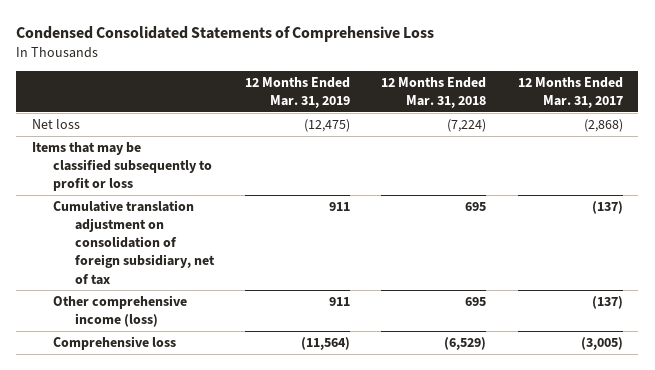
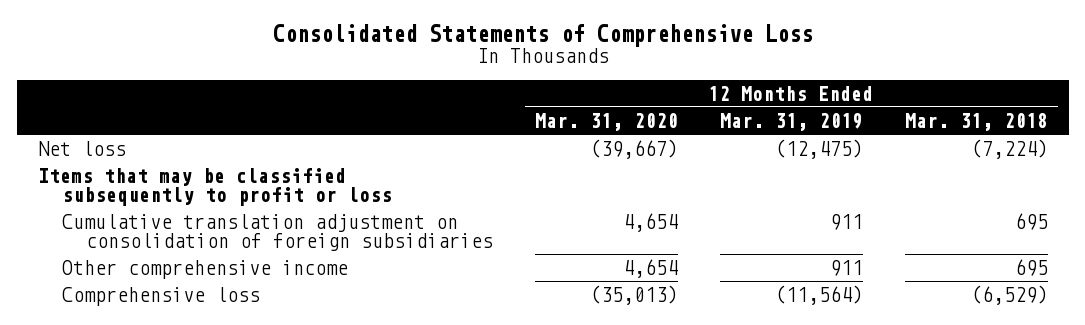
[16,26,435,43] Condensed Consolidated Statements of Comprehensive Loss -> [272,23,813,47] Consolidated Statements of Comprehensive Loss
[517,77,623,109] 12 Months Ended Mar. 31, 2017 -> none
none -> [535,112,679,131] Mar. 31, 2020
[53,199,215,285] Cumulative translation adjustment on consolidation of foreign subsidiary, net of tax -> [61,214,494,251] Cumulative translation adjustment on consolidation of foreign subsidiaries
[53,294,188,328] Other comprehensive income (loss) -> [61,260,348,280] Other comprehensive income

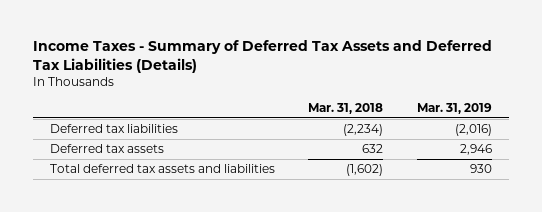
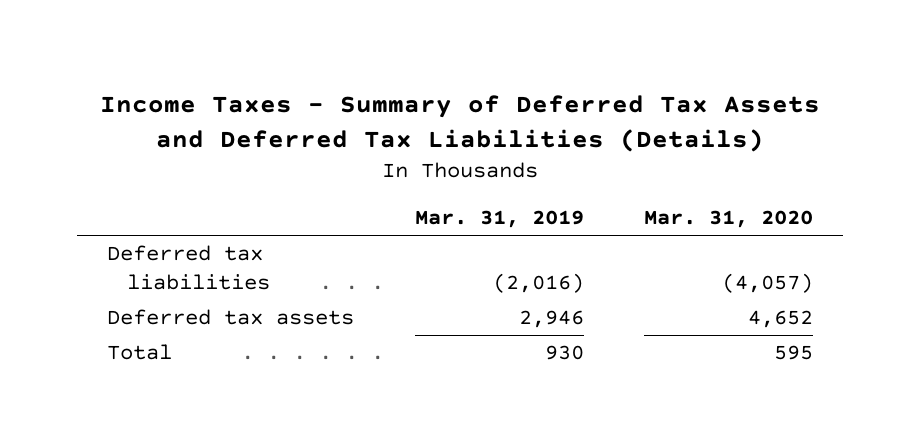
[308,103,384,115] Mar. 31, 2018 -> none
none -> [644,209,814,228] Mar. 31, 2020
[49,164,275,174] Total deferred tax assets and liabilities -> [107,344,173,361] Total

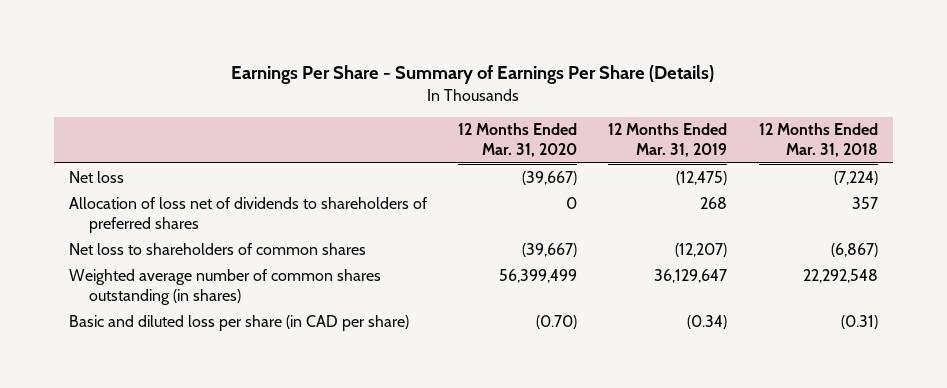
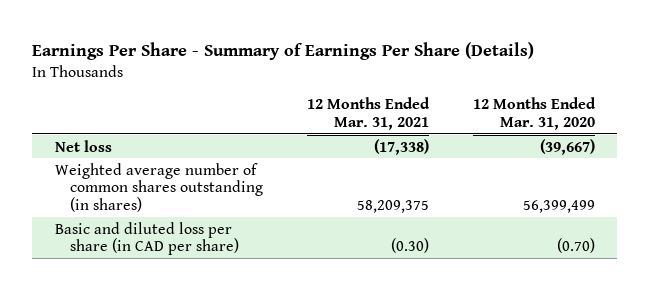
[608,123,728,158] 12 Months Ended Mar. 31, 2019 -> none
[758,123,878,158] 12 Months Ended Mar. 31, 2018 -> none
none -> [307,96,431,130] 12 Months Ended Mar. 31, 2021
[69,196,429,233] Allocation of loss net of dividends to shareholders of preferred shares -> none
[69,242,367,255] Net loss to shareholders of common shares -> none

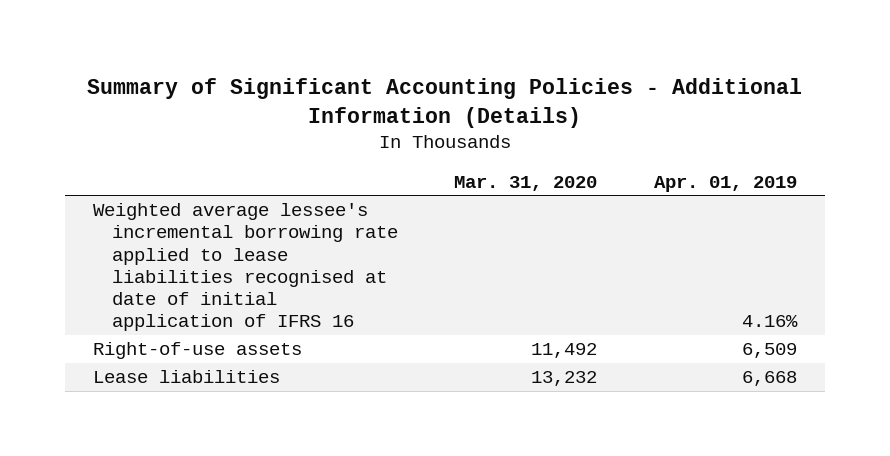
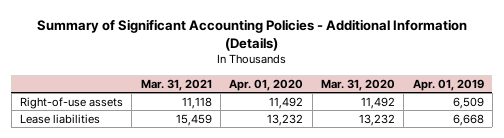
none -> [140,78,212,91] Mar. 31, 2021
none -> [229,78,304,91] Apr. 01, 2020
[92,203,398,331] Weighted average lessee's incremental borrowing rate applied to lease liabilities recognised at date of initial application of IFRS 16 -> none

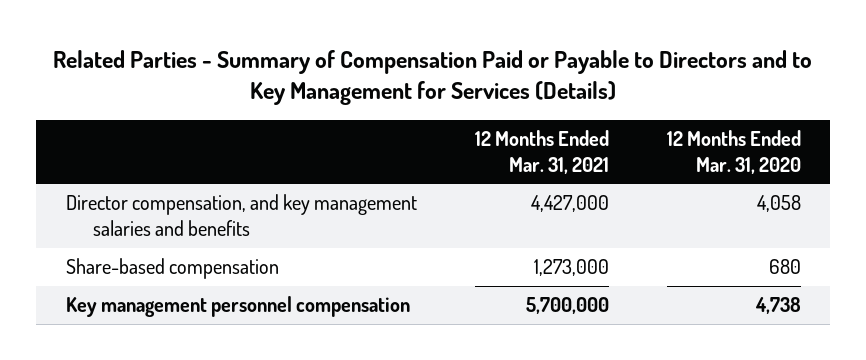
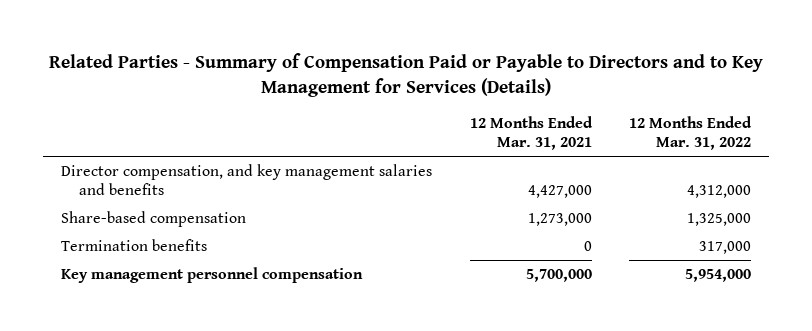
[666,129,801,174] 12 Months Ended Mar. 31, 2020 -> none
none -> [628,116,752,151] 12 Months Ended Mar. 31, 2022
none -> [61,239,208,252] Termination benefits

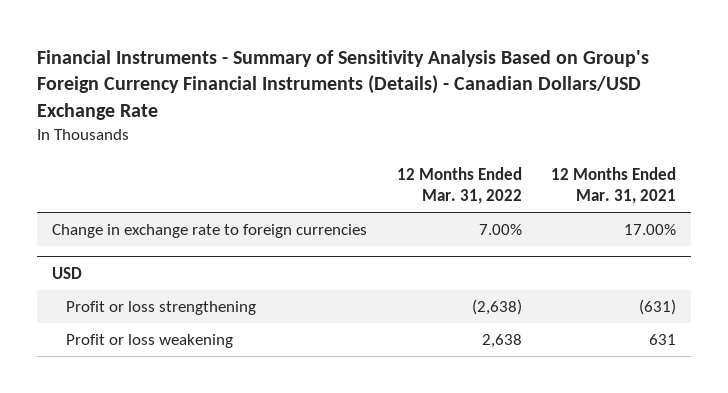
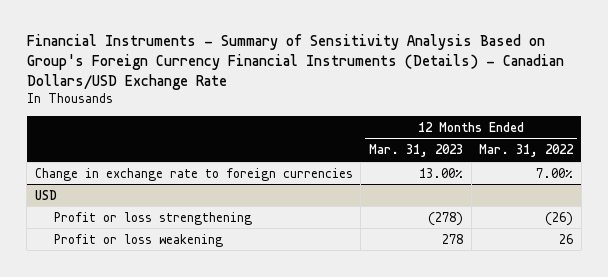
[551,166,677,205] 12 Months Ended Mar. 31, 2021 -> none
none -> [368,144,463,158] Mar. 31, 2023
[471,299,522,316] (2,638) -> [545,211,574,226] (26)
[481,334,522,349] 2,638 -> [559,233,574,244] 26

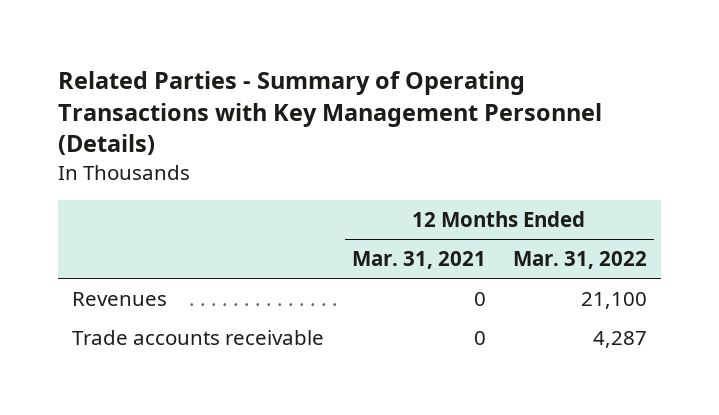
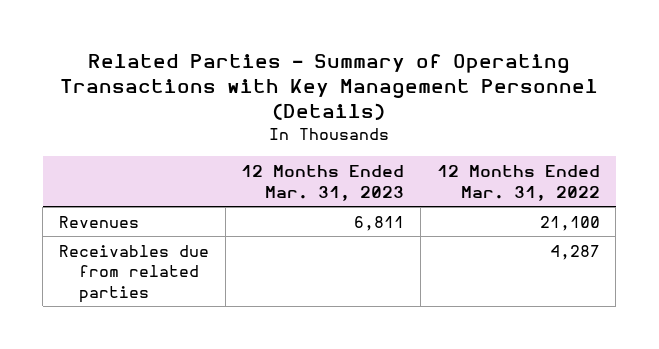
[351,251,486,270] Mar. 31, 2021 -> none
none -> [241,165,405,201] 12 Months Ended Mar. 31, 2023
[71,329,324,345] Trade accounts receivable -> [58,244,209,304] Receivables due from related parties

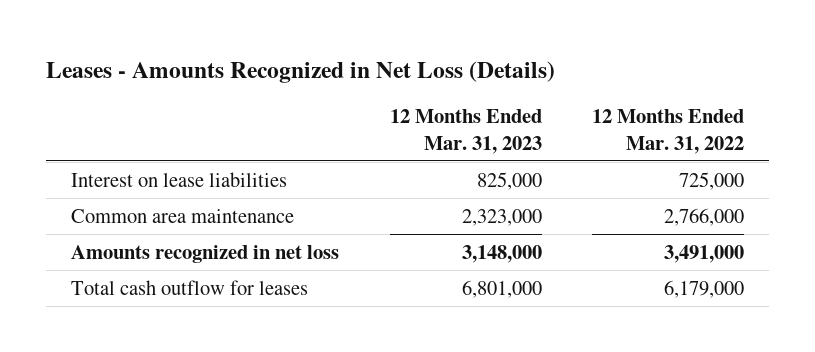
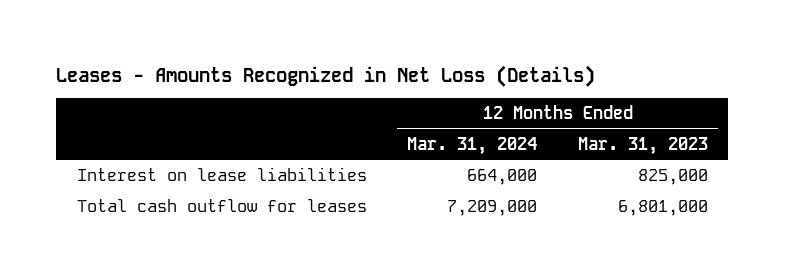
[591,109,744,154] 12 Months Ended Mar. 31, 2022 -> none
none -> [407,136,538,155] Mar. 31, 2024
[71,208,295,223] Common area maintenance -> none
[71,244,340,263] Amounts recognized in net loss -> none

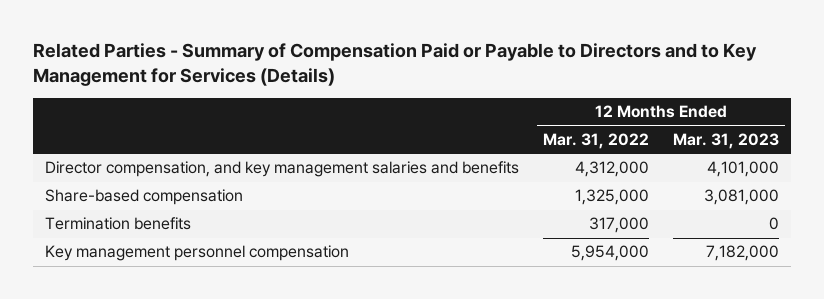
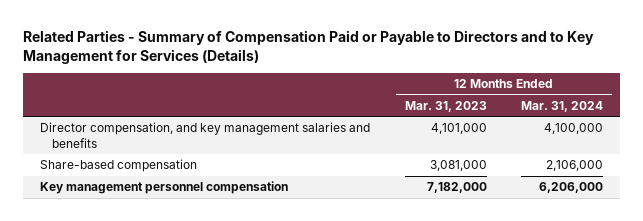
[542,132,649,149] Mar. 31, 2022 -> none
none -> [520,100,603,112] Mar. 31, 2024
[44,217,191,231] Termination benefits -> none

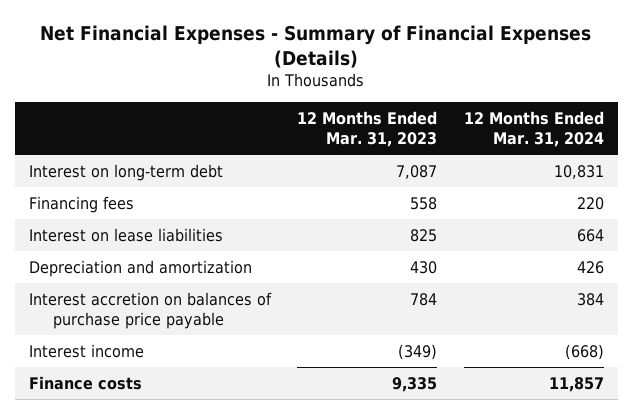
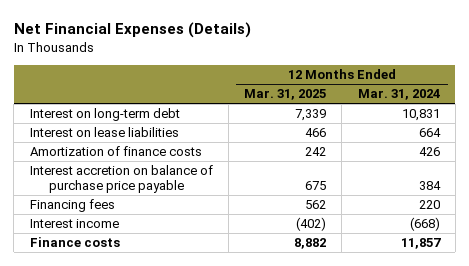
[40,24,592,68] Net Financial Expenses - Summary of Financial Expenses (Details) -> [13,22,251,39] Net Financial Expenses (Details)
[297,111,438,148] 12 Months Ended Mar. 31, 2023 -> none
none -> [244,89,327,101] Mar. 31, 2025
[28,260,252,278] Depreciation and amortization -> [29,146,202,157] Amortization of finance costs
[28,292,272,330] Interest accretion on balances of purchase price payable -> [29,165,213,194] Interest accretion on balance of purchase price payable
[28,196,134,214] Financing fees -> [29,199,115,213] Financing fees

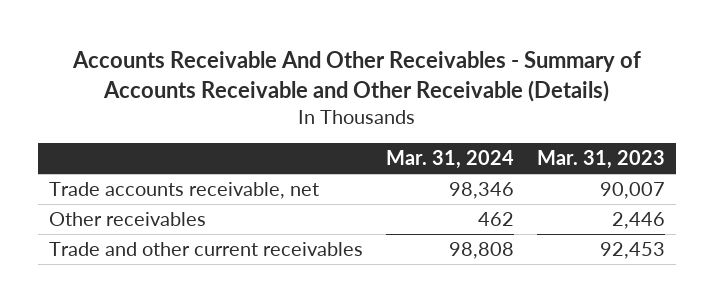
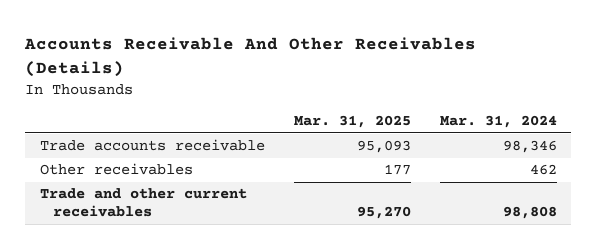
[72,50,642,102] Accounts Receivable And Other Receivables - Summary of Accounts Receivable and Other Receivable (Details) -> [24,37,477,77] Accounts Receivable And Other Receivables (Details)
[536,150,665,170] Mar. 31, 2023 -> none
none -> [293,115,411,129] Mar. 31, 2025
[49,182,320,200] Trade accounts receivable, net -> [39,139,265,152] Trade accounts receivable

